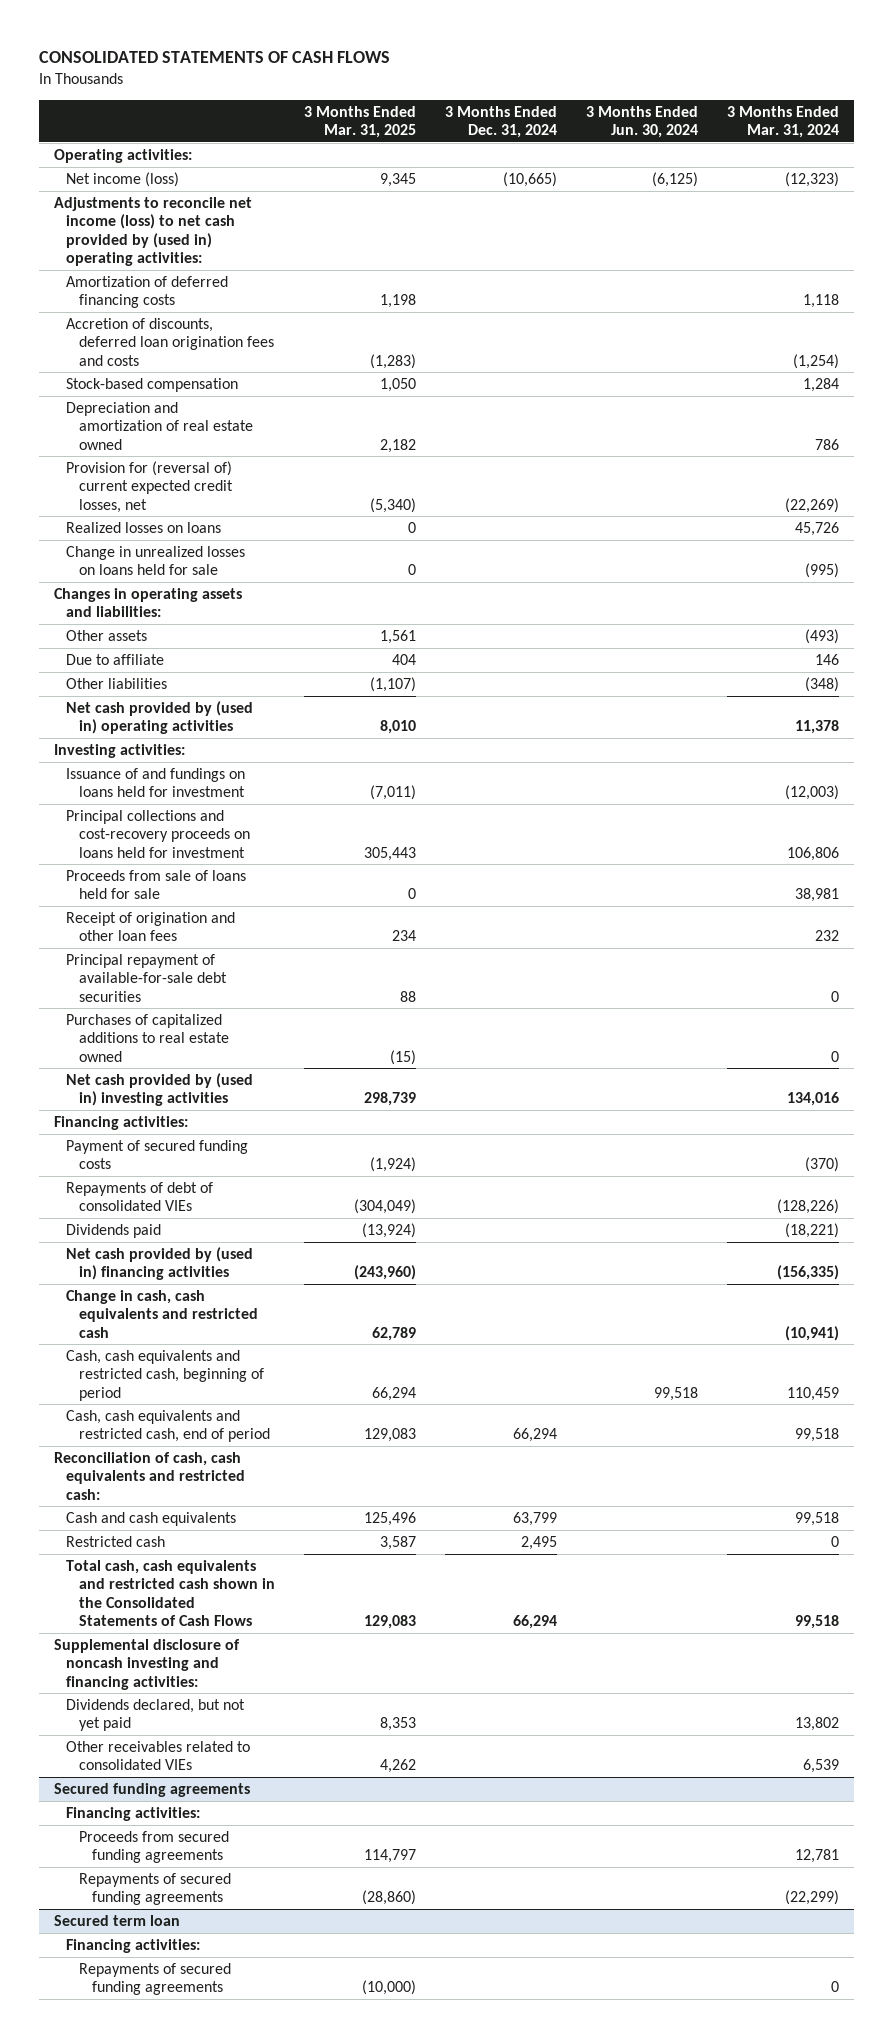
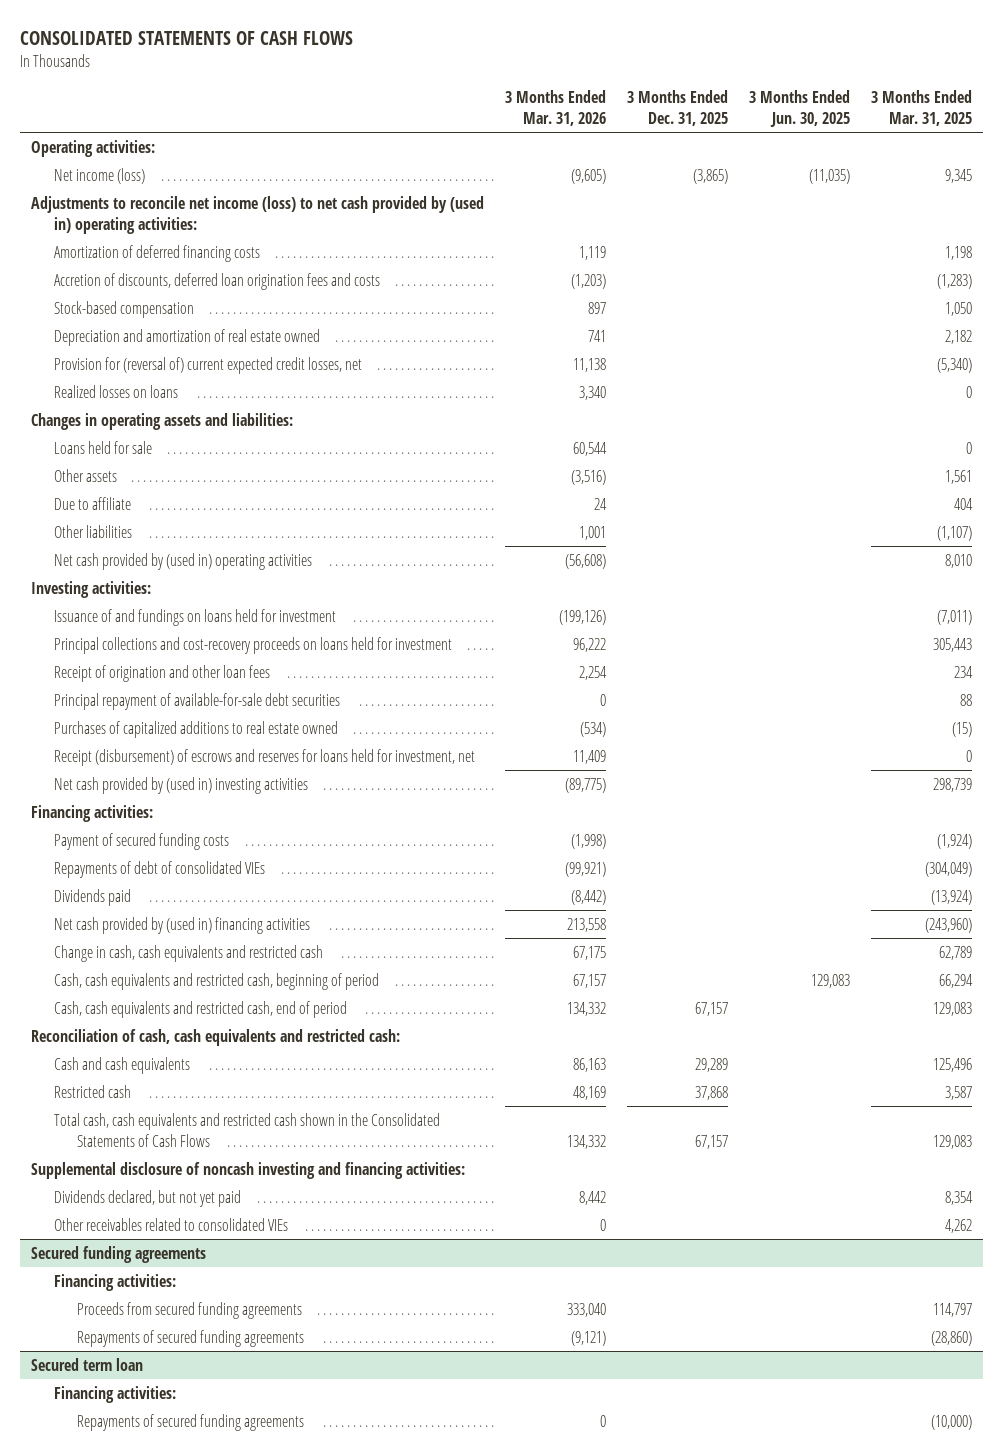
[445,105,558,138] 3 Months Ended Dec. 31, 2024 -> none
[586,105,699,138] 3 Months Ended Jun. 30, 2024 -> none
[727,105,840,138] 3 Months Ended Mar. 31, 2024 -> none
none -> [504,90,606,127] 3 Months Ended Mar. 31, 2026
none -> [627,90,729,127] 3 Months Ended Dec. 31, 2025
none -> [749,90,851,128] 3 Months Ended Jun. 30, 2025
[66,545,246,576] Change in unrealized losses on loans held for sale -> none
none -> [54,440,153,454] Loans held for sale
[66,869,247,900] Proceeds from sale of loans held for sale -> none
none -> [54,748,476,766] Receipt (disbursement) of escrows and reserves for loans held for investment, net
[380,1717,417,1732] 8,353 -> [945,1190,974,1205] 8,354

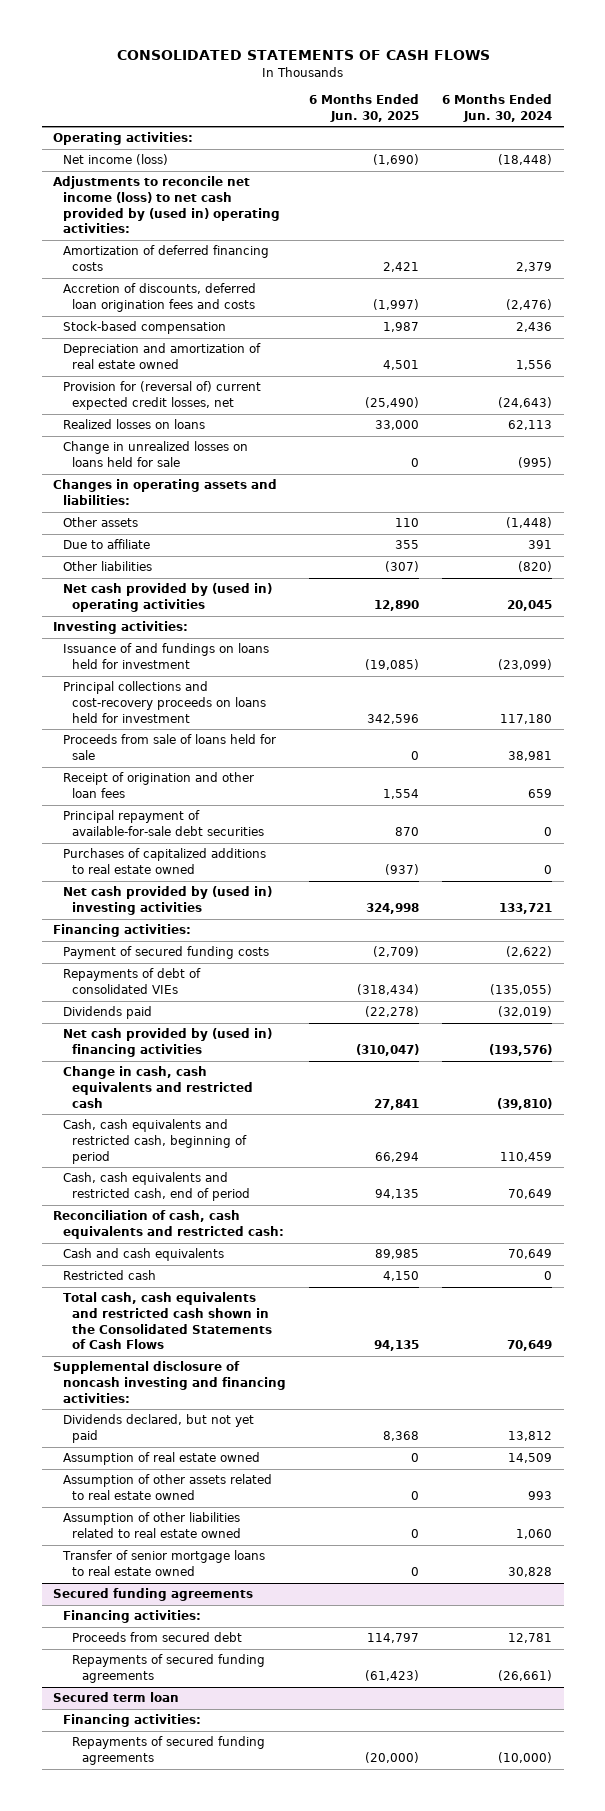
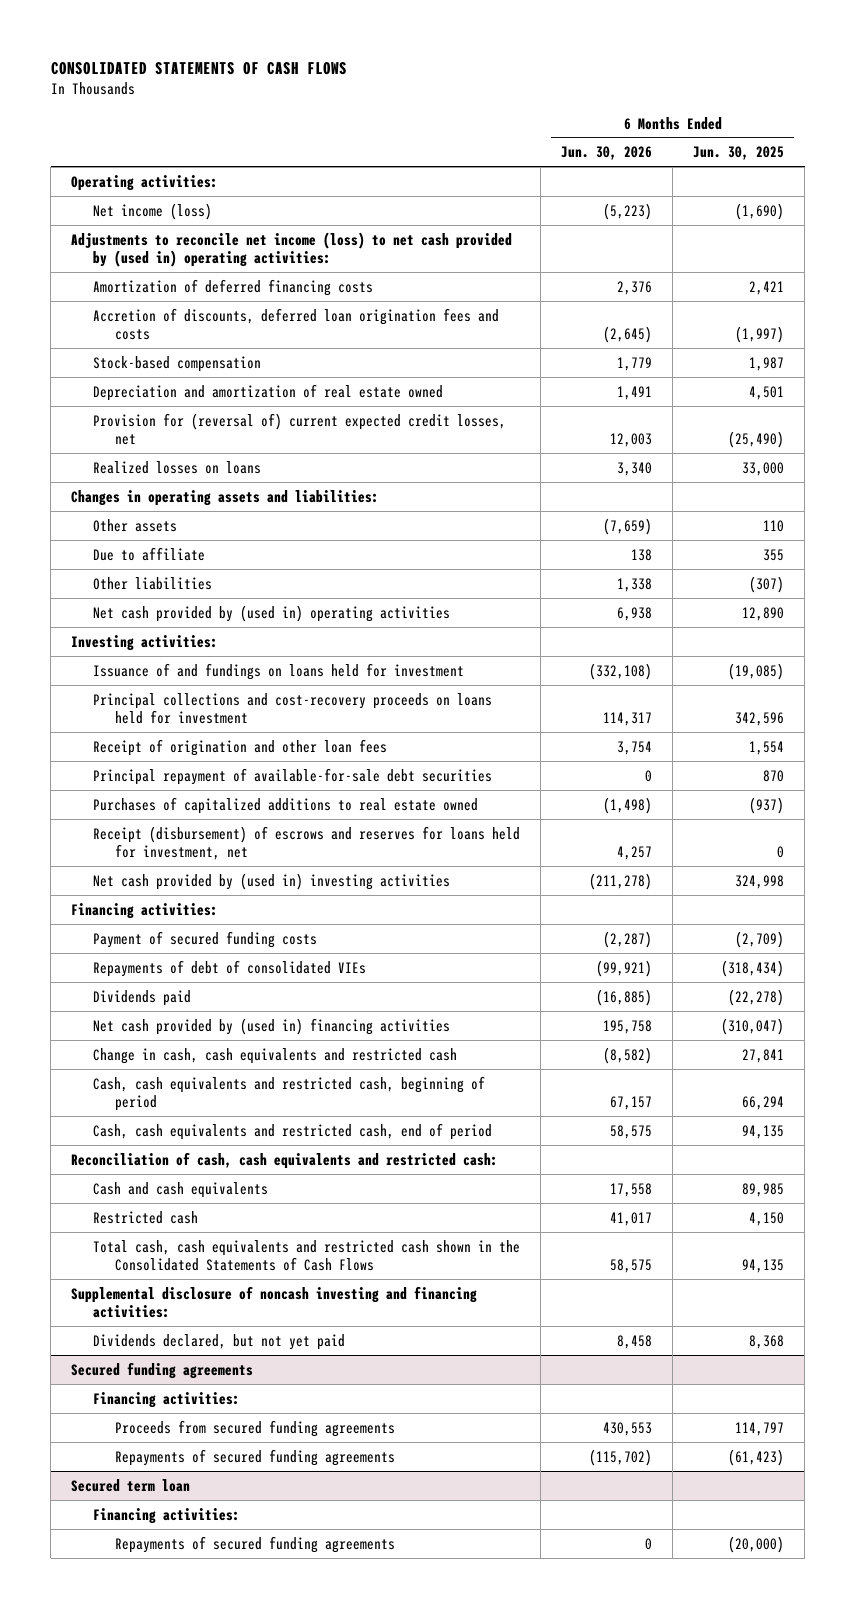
[442,94,553,122] 6 Months Ended Jun. 30, 2024 -> none
none -> [561,146,653,161] Jun. 30, 2026
[62,441,248,467] Change in unrealized losses on loans held for sale -> none
[62,734,276,760] Proceeds from sale of loans held for sale -> none
none -> [93,825,521,860] Receipt (disbursement) of escrows and reserves for loans held for investment, net
[62,1452,260,1466] Assumption of real estate owned -> none
[62,1474,272,1500] Assumption of other assets related to real estate owned -> none
[62,1512,242,1538] Assumption of other liabilities related to real estate owned -> none
[61,1550,265,1576] Transfer of senior mortgage loans to real estate owned -> none
[72,1632,243,1643] Proceeds from secured debt -> [114,1419,395,1437] Proceeds from secured funding agreements

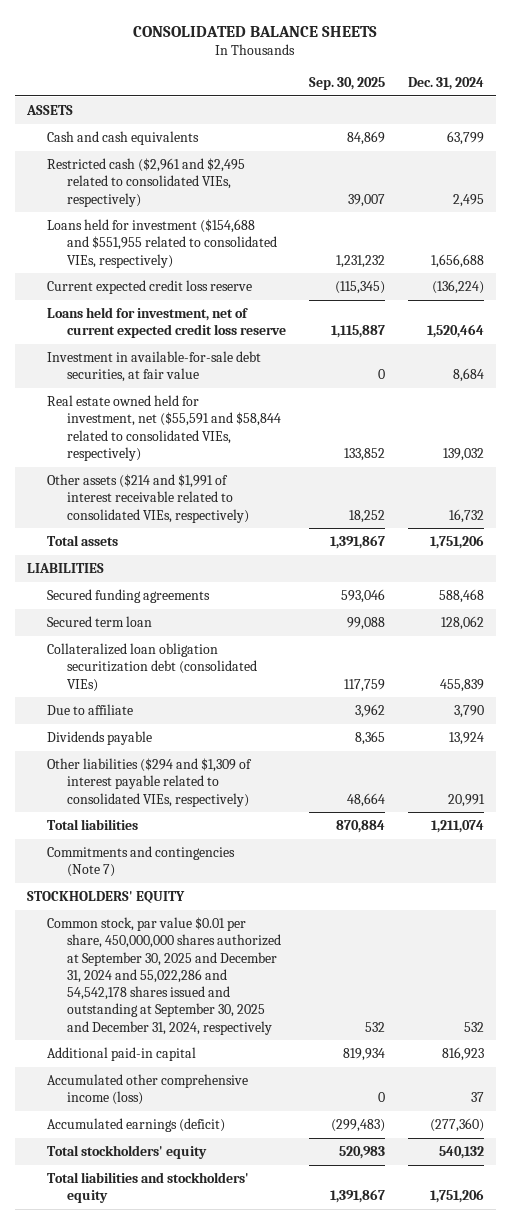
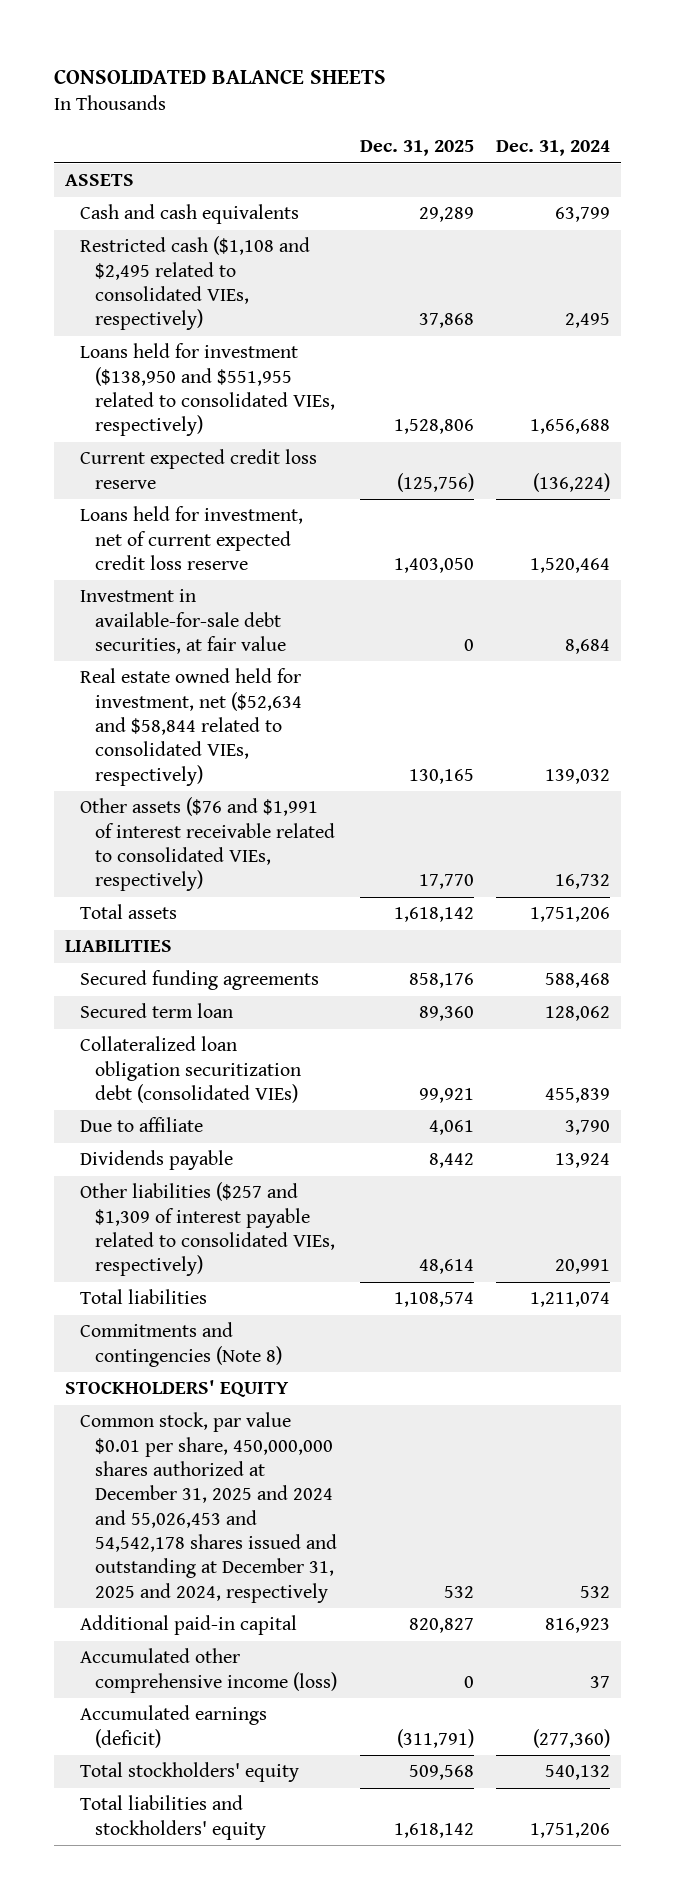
[309,77,386,91] Sep. 30, 2025 -> none
none -> [359,140,474,157] Dec. 31, 2025
[47,158,246,207] Restricted cash ($2,961 and $2,495 related to consolidated VIEs, respectively) -> [80,236,311,331] Restricted cash ($1,108 and $2,495 related to consolidated VIEs, respectively)
[47,219,278,268] Loans held for investment ($154,688 and $551,955 related to consolidated VIEs, respectively) -> [80,343,336,437] Loans held for investment ($138,950 and $551,955 related to consolidated VIEs, respectively)
[47,395,282,461] Real estate owned held for investment, net ($55,591 and $58,844 related to consolidated VIEs, respectively) -> [80,668,303,786] Real estate owned held for investment, net ($52,634 and $58,844 related to consolidated VIEs, respectively)
[47,474,250,523] Other assets ($214 and $1,991 of interest receivable related to consolidated VIEs, respectively) -> [80,797,336,892] Other assets ($76 and $1,991 of interest receivable related to consolidated VIEs, respectively)
[47,758,253,807] Other liabilities ($294 and $1,309 of interest payable related to consolidated VIEs, respectively) -> [80,1182,336,1277] Other liabilities ($257 and $1,309 of interest payable related to consolidated VIEs, respectively)
[47,846,236,878] Commitments and contingencies (Note 7) -> [80,1322,283,1367] Commitments and contingencies (Note 8)
[47,917,282,1035] Common stock, par value $0.01 per share, 450,000,000 shares authorized at September 30, 2025 and December 31, 2024 and 55,022,286 and 54,542,178 shares issued and outstanding at September 30, 2025 and December 31, 2024, respectively -> [80,1412,338,1603] Common stock, par value $0.01 per share, 450,000,000 shares authorized at December 31, 2025 and 2024 and 55,026,453 and 54,542,178 shares issued and outstanding at December 31, 2025 and 2024, respectively

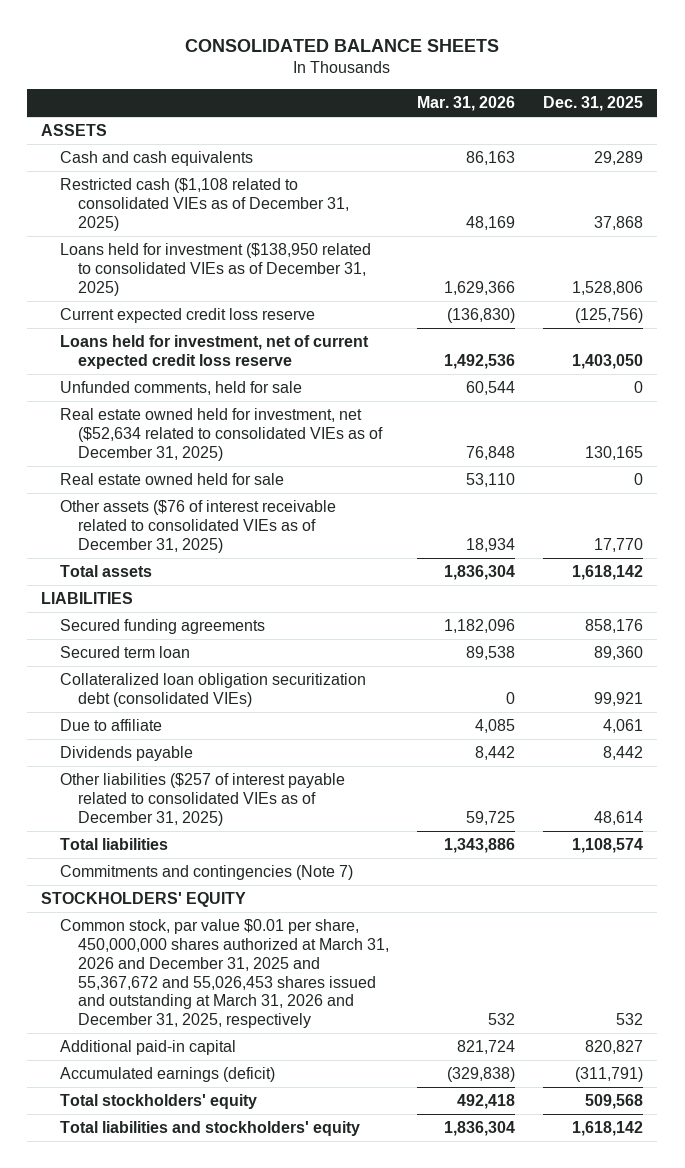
[495,140,610,157] Dec. 31, 2024 -> none
none -> [417,96,516,112] Mar. 31, 2026
[80,236,311,331] Restricted cash ($1,108 and $2,495 related to consolidated VIEs, respectively) -> [59,177,349,231] Restricted cash ($1,108 related to consolidated VIEs as of December 31, 2025)
[80,343,336,437] Loans held for investment ($138,950 and $551,955 related to consolidated VIEs, respectively) -> [59,242,371,296] Loans held for investment ($138,950 related to consolidated VIEs as of December 31, 2025)
[80,589,287,655] Investment in available-for-sale debt securities, at fair value -> none
none -> [59,380,302,395] Unfunded comments, held for sale
[80,668,303,786] Real estate owned held for investment, net ($52,634 and $58,844 related to consolidated VIEs, respectively) -> [59,407,383,461] Real estate owned held for investment, net ($52,634 related to consolidated VIEs as of December 31, 2025)
none -> [59,472,284,485] Real estate owned held for sale
[80,797,336,892] Other assets ($76 and $1,991 of interest receivable related to consolidated VIEs, respectively) -> [59,499,336,553] Other assets ($76 of interest receivable related to consolidated VIEs as of December 31, 2025)
[80,1182,336,1277] Other liabilities ($257 and $1,309 of interest payable related to consolidated VIEs, respectively) -> [59,772,345,826] Other liabilities ($257 of interest payable related to consolidated VIEs as of December 31, 2025)
[80,1322,283,1367] Commitments and contingencies (Note 8) -> [59,864,353,880] Commitments and contingencies (Note 7)
[80,1412,338,1603] Common stock, par value $0.01 per share, 450,000,000 shares authorized at December 31, 2025 and 2024 and 55,026,453 and 54,542,178 shares issued and outstanding at December 31, 2025 and 2024, respectively -> [59,918,389,1029] Common stock, par value $0.01 per share, 450,000,000 shares authorized at March 31, 2026 and December 31, 2025 and 55,367,672 and 55,026,453 shares issued and outstanding at March 31, 2026 and December 31, 2025, respectively
[80,1648,338,1693] Accumulated other comprehensive income (loss) -> none

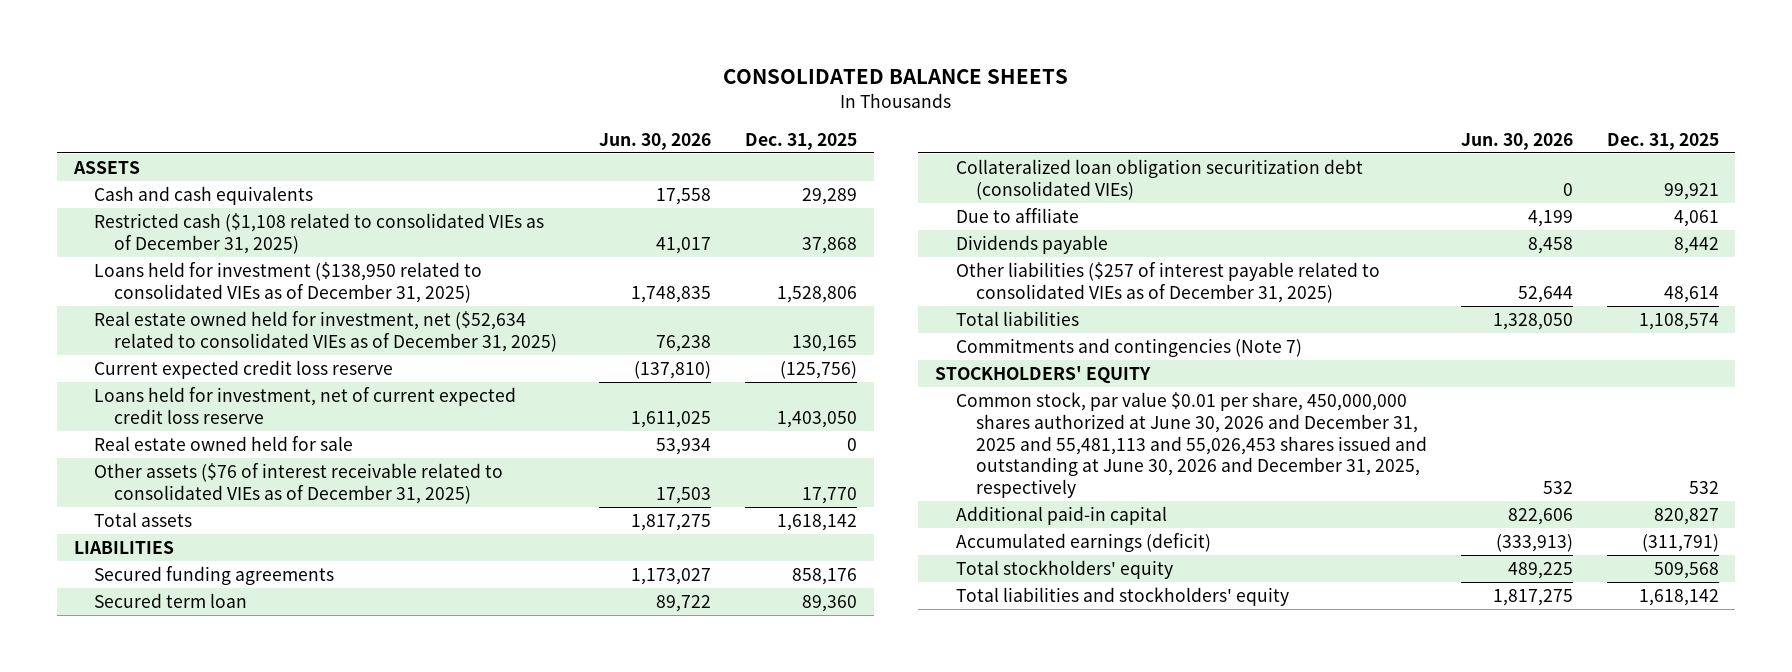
[417,96,516,112] Mar. 31, 2026 -> none
none -> [599,132,712,150] Jun. 30, 2026
[59,407,383,461] Real estate owned held for investment, net ($52,634 related to consolidated VIEs as of December 31, 2025) -> [94,310,558,352] Real estate owned held for investment, net ($52,634 related to consolidated VIEs as of December 31, 2025)
[59,380,302,395] Unfunded comments, held for sale -> none
[59,918,389,1029] Common stock, par value $0.01 per share, 450,000,000 shares authorized at March 31, 2026 and December 31, 2025 and 55,367,672 and 55,026,453 shares issued and outstanding at March 31, 2026 and December 31, 2025, respectively -> [955,391,1427,499] Common stock, par value $0.01 per share, 450,000,000 shares authorized at June 30, 2026 and December 31, 2025 and 55,481,113 and 55,026,453 shares issued and outstanding at June 30, 2026 and December 31, 2025, respectively

